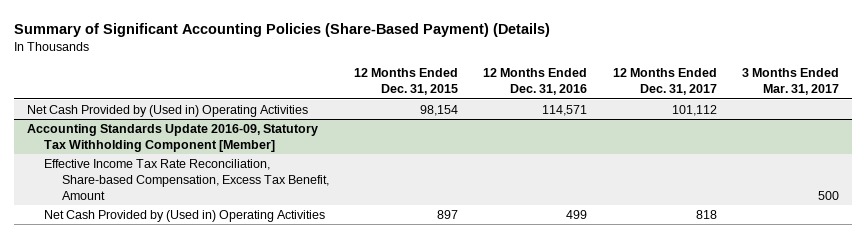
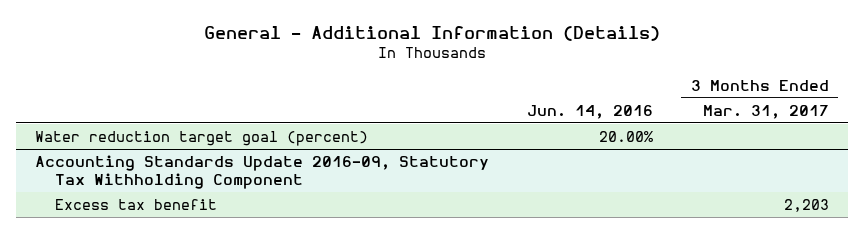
[13,22,550,37] Summary of Significant Accounting Policies (Share-Based Payment) (Details) -> [203,25,660,41] General - Additional Information (Details)
[353,68,458,96] 12 Months Ended Dec. 31, 2015 -> none
[483,68,588,96] 12 Months Ended Dec. 31, 2016 -> none
[612,68,717,96] 12 Months Ended Dec. 31, 2017 -> none
none -> [526,104,653,119] Jun. 14, 2016
[26,105,308,118] Net Cash Provided by (Used in) Operating Activities -> none
[44,210,326,223] Net Cash Provided by (Used in) Operating Activities -> none
none -> [35,131,369,147] Water reduction target goal (percent)
[26,124,318,152] Accounting Standards Update 2016-09, Statutory Tax Withholding Component [Member] -> [35,155,490,189] Accounting Standards Update 2016-09, Statutory Tax Withholding Component
[44,159,329,200] Effective Income Tax Rate Reconciliation, Share-based Compensation, Excess Tax Benefit, Amount -> [54,199,217,211] Excess tax benefit
[817,190,839,200] 500 -> [783,199,829,213] 2,203

